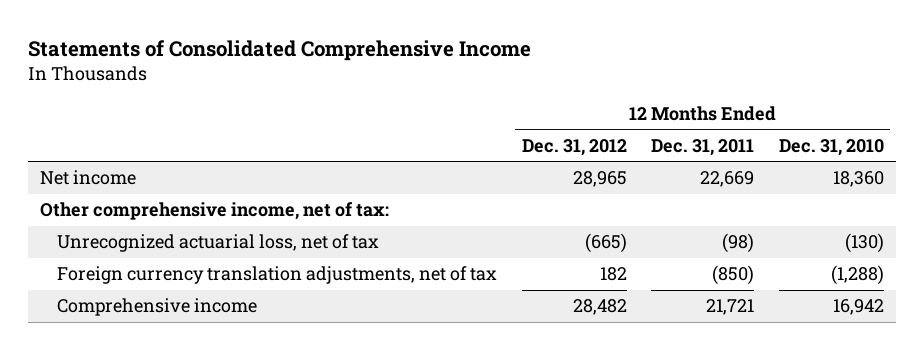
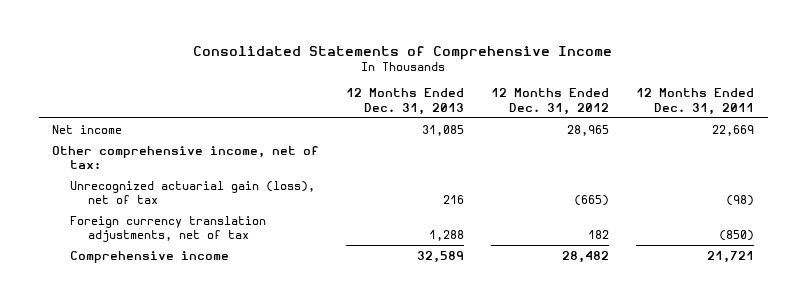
[27,39,531,61] Statements of Consolidated Comprehensive Income -> [193,46,613,61] Consolidated Statements of Comprehensive Income
[778,138,884,156] Dec. 31, 2010 -> none
none -> [346,88,465,115] 12 Months Ended Dec. 31, 2013
[57,234,380,253] Unrecognized actuarial loss, net of tax -> [69,180,315,205] Unrecognized actuarial gain (loss), net of tax

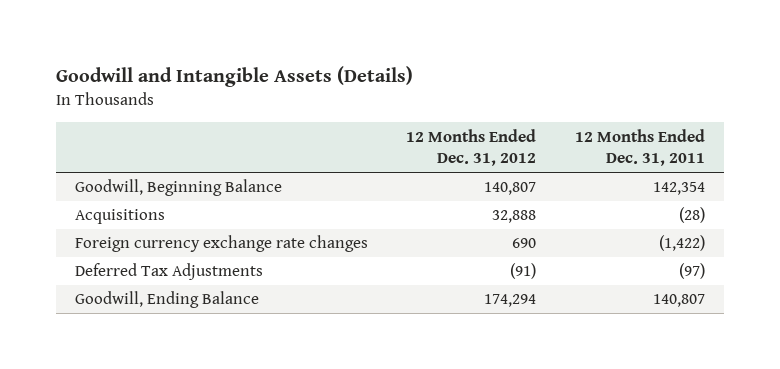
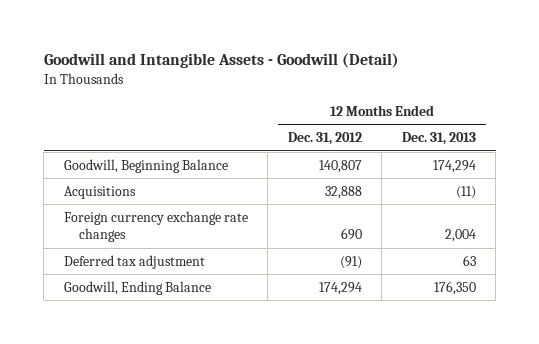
[55,66,413,88] Goodwill and Intangible Assets (Details) -> [43,53,399,69] Goodwill and Intangible Assets - Goodwill (Detail)
[574,128,705,167] 12 Months Ended Dec. 31, 2011 -> none
none -> [401,132,476,146] Dec. 31, 2013
[75,263,264,281] Deferred Tax Adjustments -> [63,254,205,269] Deferred tax adjustment

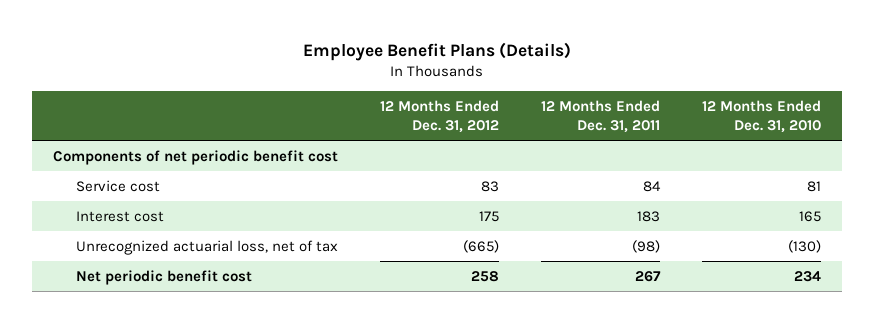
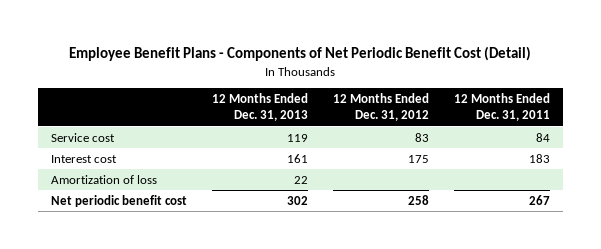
[303,41,572,61] Employee Benefit Plans (Details) -> [69,46,532,62] Employee Benefit Plans - Components of Net Periodic Benefit Cost (Detail)
[701,99,821,134] 12 Months Ended Dec. 31, 2010 -> none
none -> [211,93,308,122] 12 Months Ended Dec. 31, 2013
[53,149,339,165] Components of net periodic benefit cost -> none
[75,239,338,255] Unrecognized actuarial loss, net of tax -> none
none -> [50,174,157,184] Amortization of loss

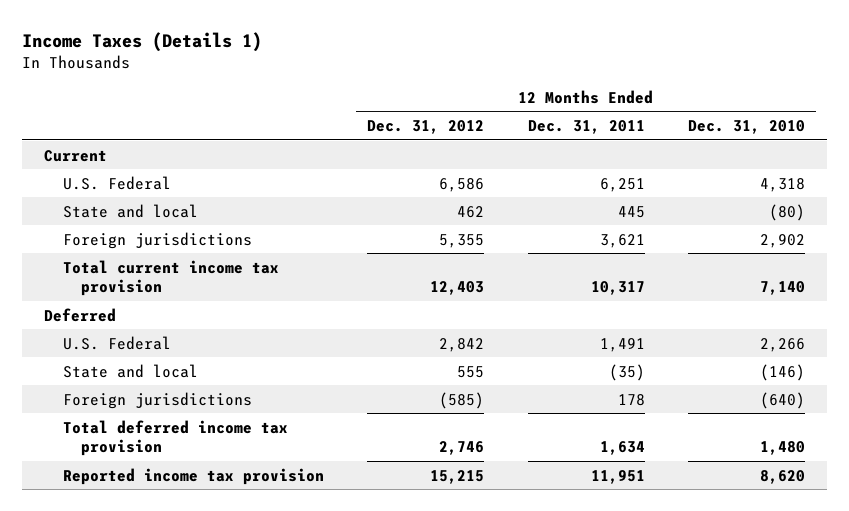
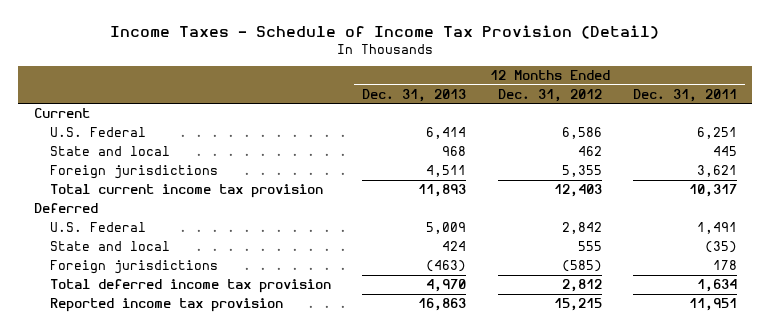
[22,31,263,52] Income Taxes (Details 1) -> [110,25,660,40] Income Taxes - Schedule of Income Tax Provision (Detail)
[688,120,806,135] Dec. 31, 2010 -> none
none -> [362,88,467,102] Dec. 31, 2013
[439,440,485,455] 2,746 -> [561,278,602,292] 2,812

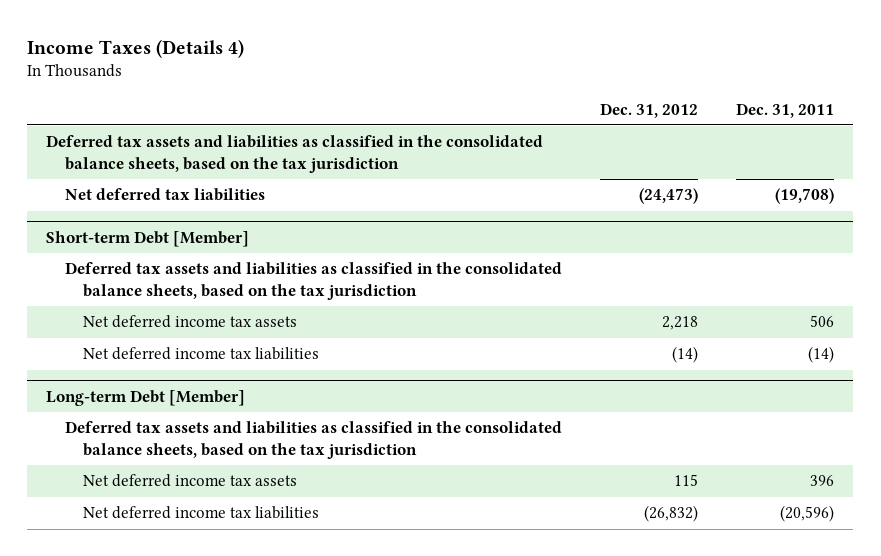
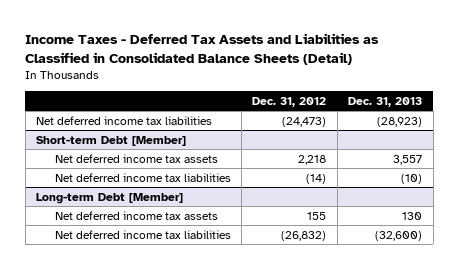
[27,38,245,58] Income Taxes (Details 4) -> [25,32,380,65] Income Taxes - Deferred Tax Assets and Liabilities as Classified in Consolidated Balance Sheets (Detail)
[736,102,835,118] Dec. 31, 2011 -> none
none -> [348,96,423,107] Dec. 31, 2013
[46,135,544,173] Deferred tax assets and liabilities as classified in the consolidated balance sheets, based on the tax jurisdiction -> none
[64,188,265,202] Net deferred tax liabilities -> [36,115,213,125] Net deferred income tax liabilities
[64,262,562,300] Deferred tax assets and liabilities as classified in the consolidated balance sheets, based on the tax jurisdiction -> none
[64,421,562,459] Deferred tax assets and liabilities as classified in the consolidated balance sheets, based on the tax jurisdiction -> none
[674,474,699,487] 115 -> [307,211,327,220] 155

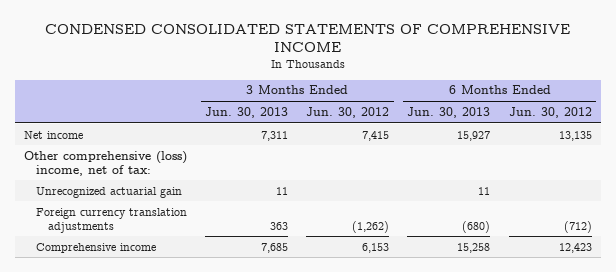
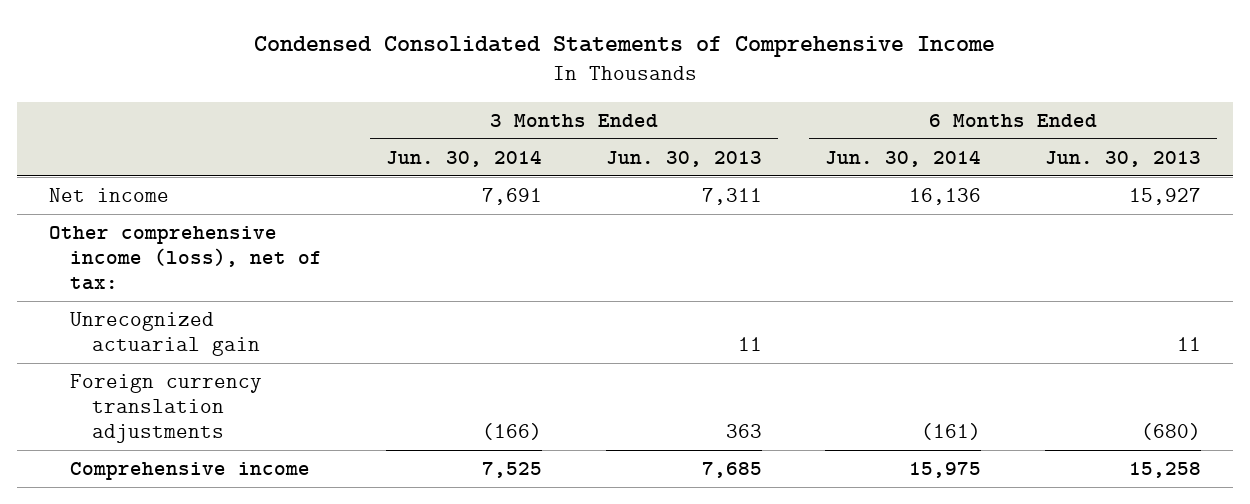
[44,23,570,52] CONDENSED CONSOLIDATED STATEMENTS OF COMPREHENSIVE INCOME -> [254,35,996,57] Condensed Consolidated Statements of Comprehensive Income
[306,106,390,118] Jun. 30, 2012 -> none
[508,106,592,118] Jun. 30, 2012 -> none
none -> [386,149,543,167] Jun. 30, 2014
none -> [825,149,982,167] Jun. 30, 2014
[24,150,188,176] Other comprehensive (loss) income, net of tax: -> [49,226,323,291] Other comprehensive income (loss), net of tax:

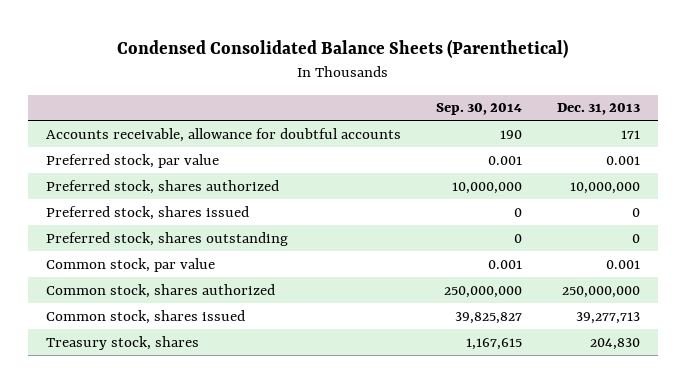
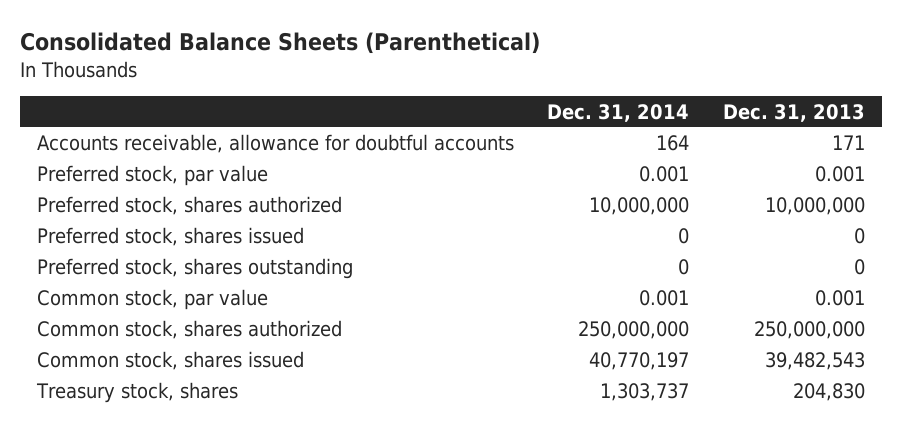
[116,39,568,59] Condensed Consolidated Balance Sheets (Parenthetical) -> [20,32,541,55] Consolidated Balance Sheets (Parenthetical)
[435,103,522,116] Sep. 30, 2014 -> none
none -> [547,103,690,122] Dec. 31, 2014
[576,311,641,324] 39,277,713 -> [765,352,866,371] 39,482,543

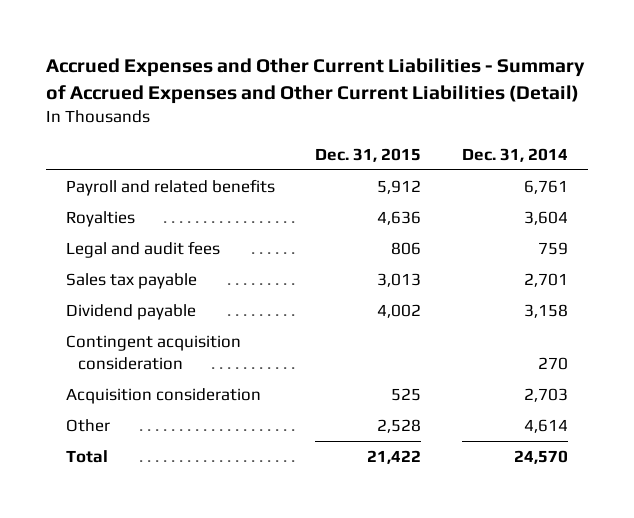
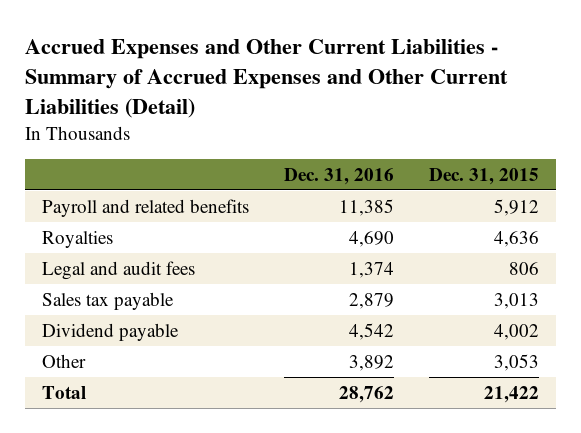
[461,148,568,163] Dec. 31, 2014 -> none
none -> [283,167,394,185] Dec. 31, 2016
[65,335,241,370] Contingent acquisition consideration -> none
[65,388,261,405] Acquisition consideration -> none
[377,419,422,434] 2,528 -> [493,353,539,371] 3,053

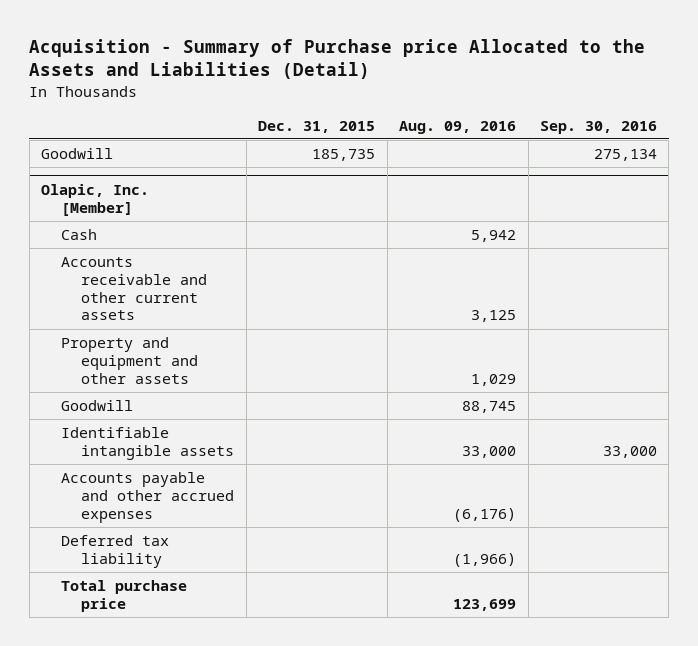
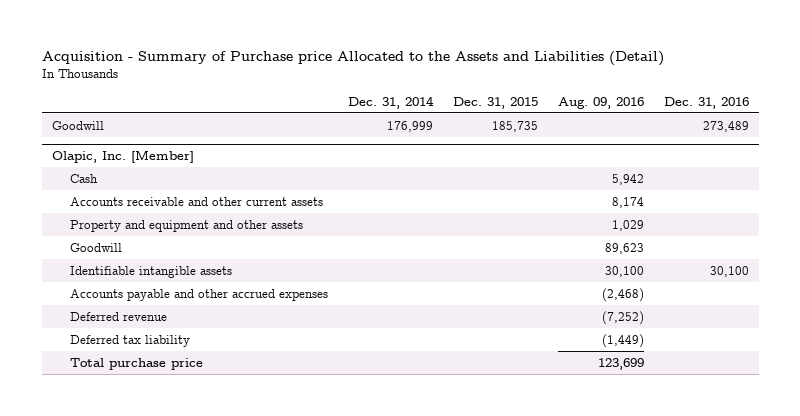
[540,120,658,134] Sep. 30, 2016 -> none
none -> [347,95,434,109] Dec. 31, 2014
none -> [663,96,749,109] Dec. 31, 2016
[471,310,517,323] 3,125 -> [611,196,644,208] 8,174
[462,401,517,414] 88,745 -> [604,242,644,254] 89,623
[462,445,517,458] 33,000 -> [604,265,644,277] 30,100
[453,507,517,522] (6,176) -> [601,287,644,302] (2,468)
none -> [69,311,167,321] Deferred revenue
[453,552,517,567] (1,966) -> [601,333,644,348] (1,449)

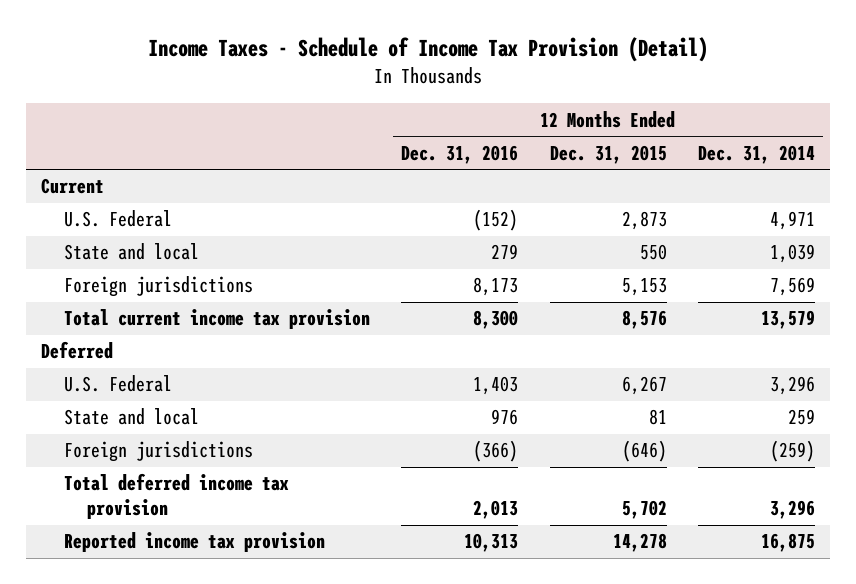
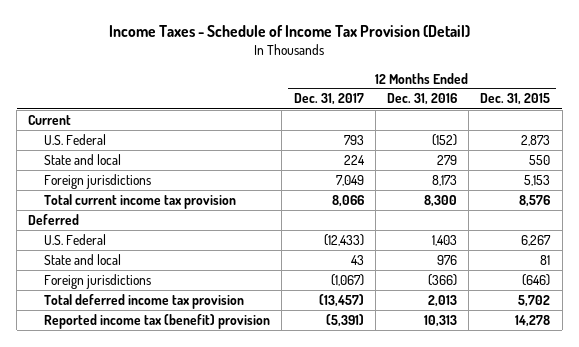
[697,144,815,164] Dec. 31, 2014 -> none
none -> [293,93,364,106] Dec. 31, 2017
[63,532,325,553] Reported income tax provision -> [44,313,271,329] Reported income tax (benefit) provision

